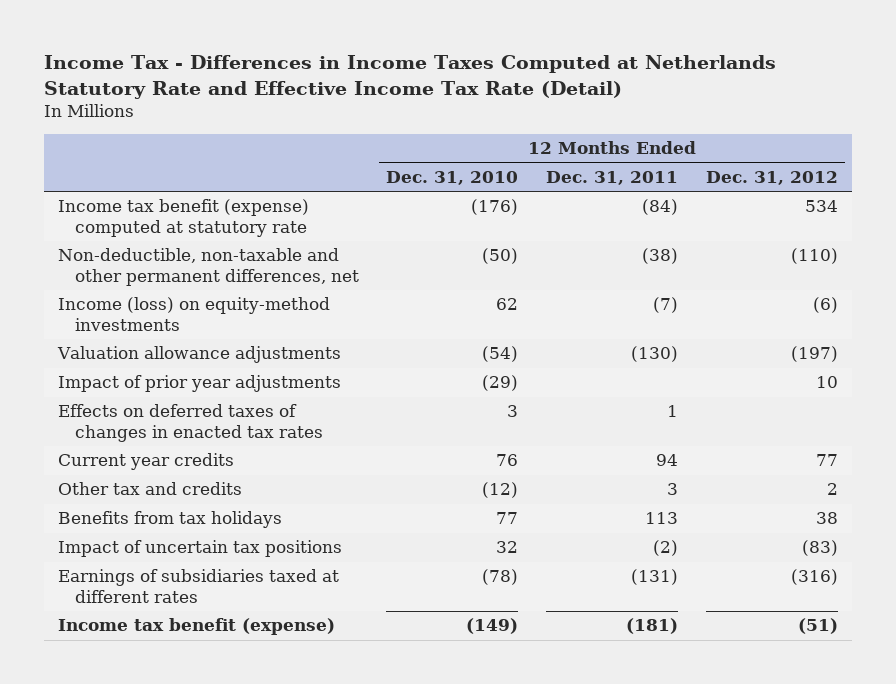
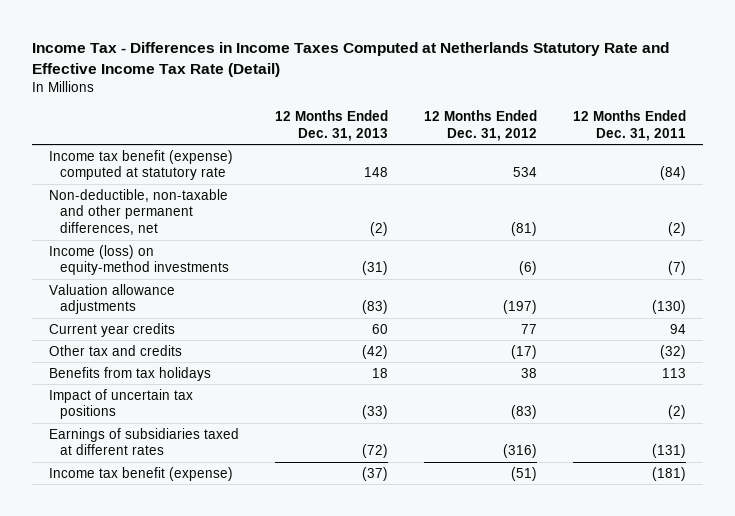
[386,171,519,186] Dec. 31, 2010 -> none
none -> [275,109,389,141] 12 Months Ended Dec. 31, 2013
[642,248,679,265] (38) -> [667,222,686,237] (2)
[791,248,839,265] (110) -> [510,222,537,237] (81)
[57,375,341,393] Impact of prior year adjustments -> none
[57,404,323,442] Effects on deferred taxes of changes in enacted tax rates -> none
[667,483,679,496] 3 -> [659,344,686,359] (32)
[827,483,839,496] 2 -> [510,344,537,359] (17)

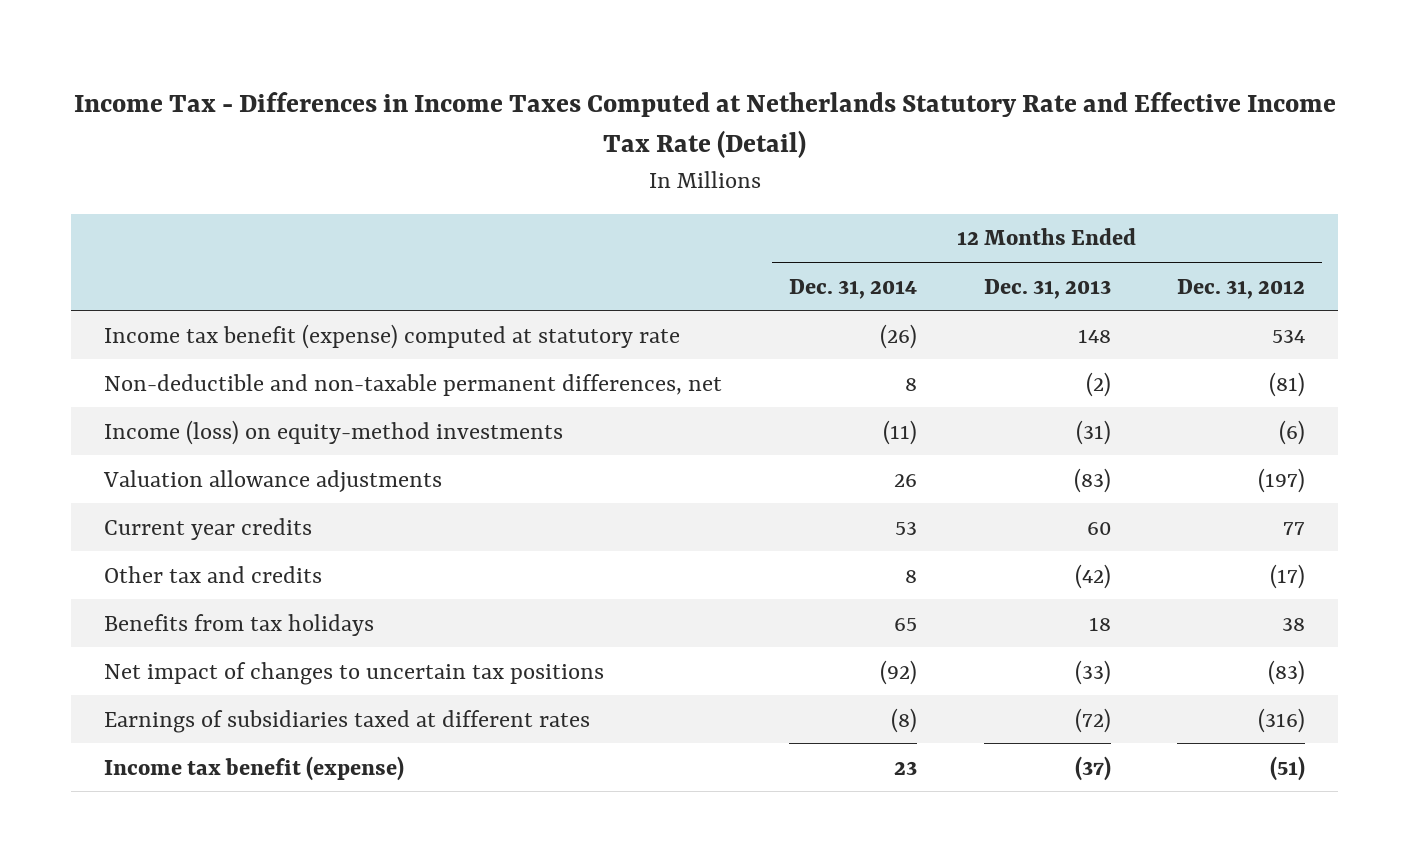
[572,109,686,141] 12 Months Ended Dec. 31, 2011 -> none
none -> [788,278,917,299] Dec. 31, 2014
[49,188,229,236] Non-deductible, non-taxable and other permanent differences, net -> [104,373,723,396] Non-deductible and non-taxable permanent differences, net
[49,388,194,420] Impact of uncertain tax positions -> [104,661,605,685] Net impact of changes to uncertain tax positions

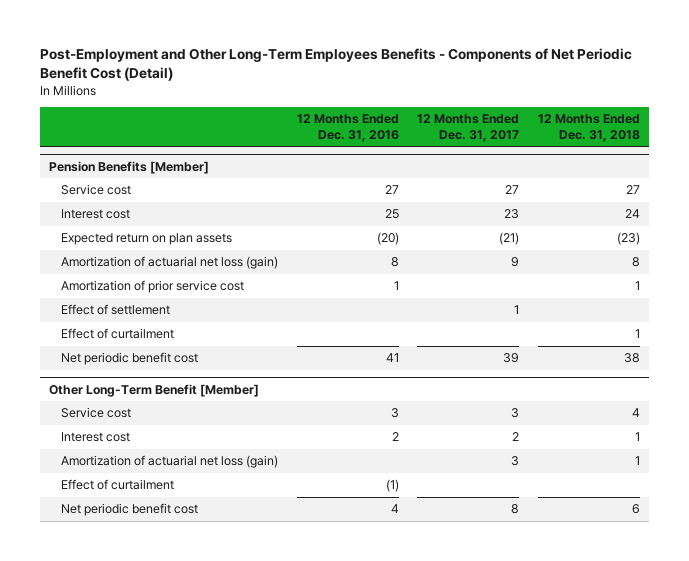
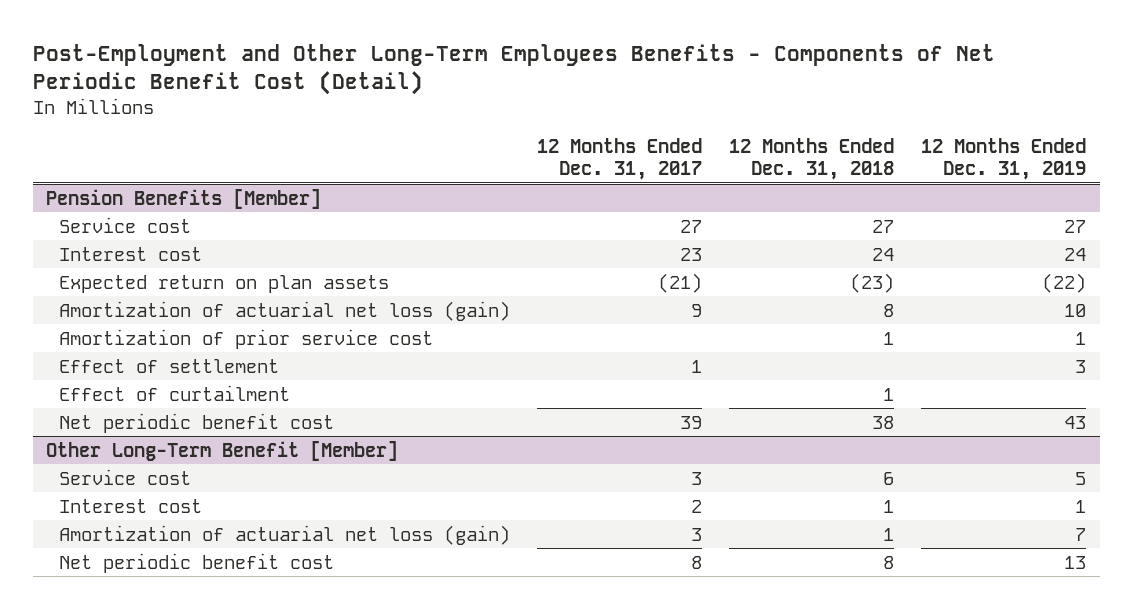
[296,114,399,142] 12 Months Ended Dec. 31, 2016 -> none
none -> [921,137,1087,181] 12 Months Ended Dec. 31, 2019
[632,408,641,418] 4 -> [883,471,895,485] 6
[61,479,175,491] Effect of curtailment -> none
[632,504,641,515] 6 -> [883,555,895,569] 8

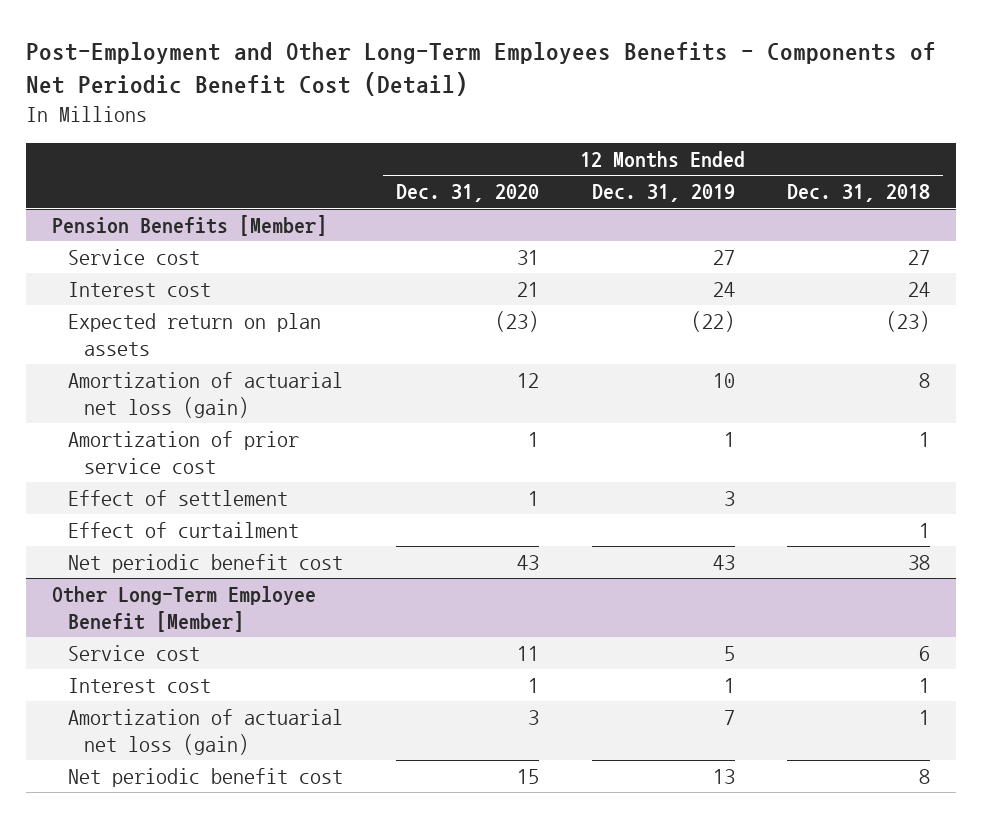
[537,137,703,181] 12 Months Ended Dec. 31, 2017 -> none
none -> [395,184,539,203] Dec. 31, 2020
[46,440,399,461] Other Long-Term Benefit [Member] -> [52,586,317,632] Other Long-Term Employee Benefit [Member]

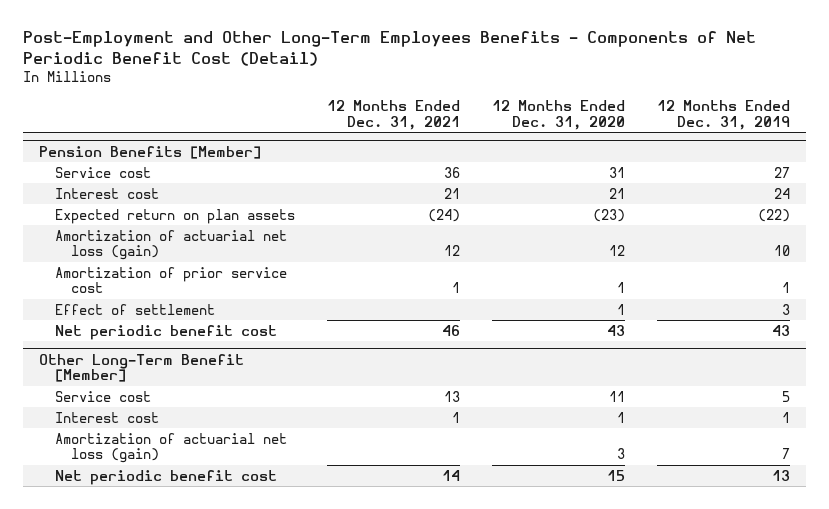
[787,184,931,203] Dec. 31, 2018 -> none
none -> [326,99,460,130] 12 Months Ended Dec. 31, 2021
[68,522,300,539] Effect of curtailment -> none
[52,586,317,632] Other Long-Term Employee Benefit [Member] -> [38,353,244,383] Other Long-Term Benefit [Member]

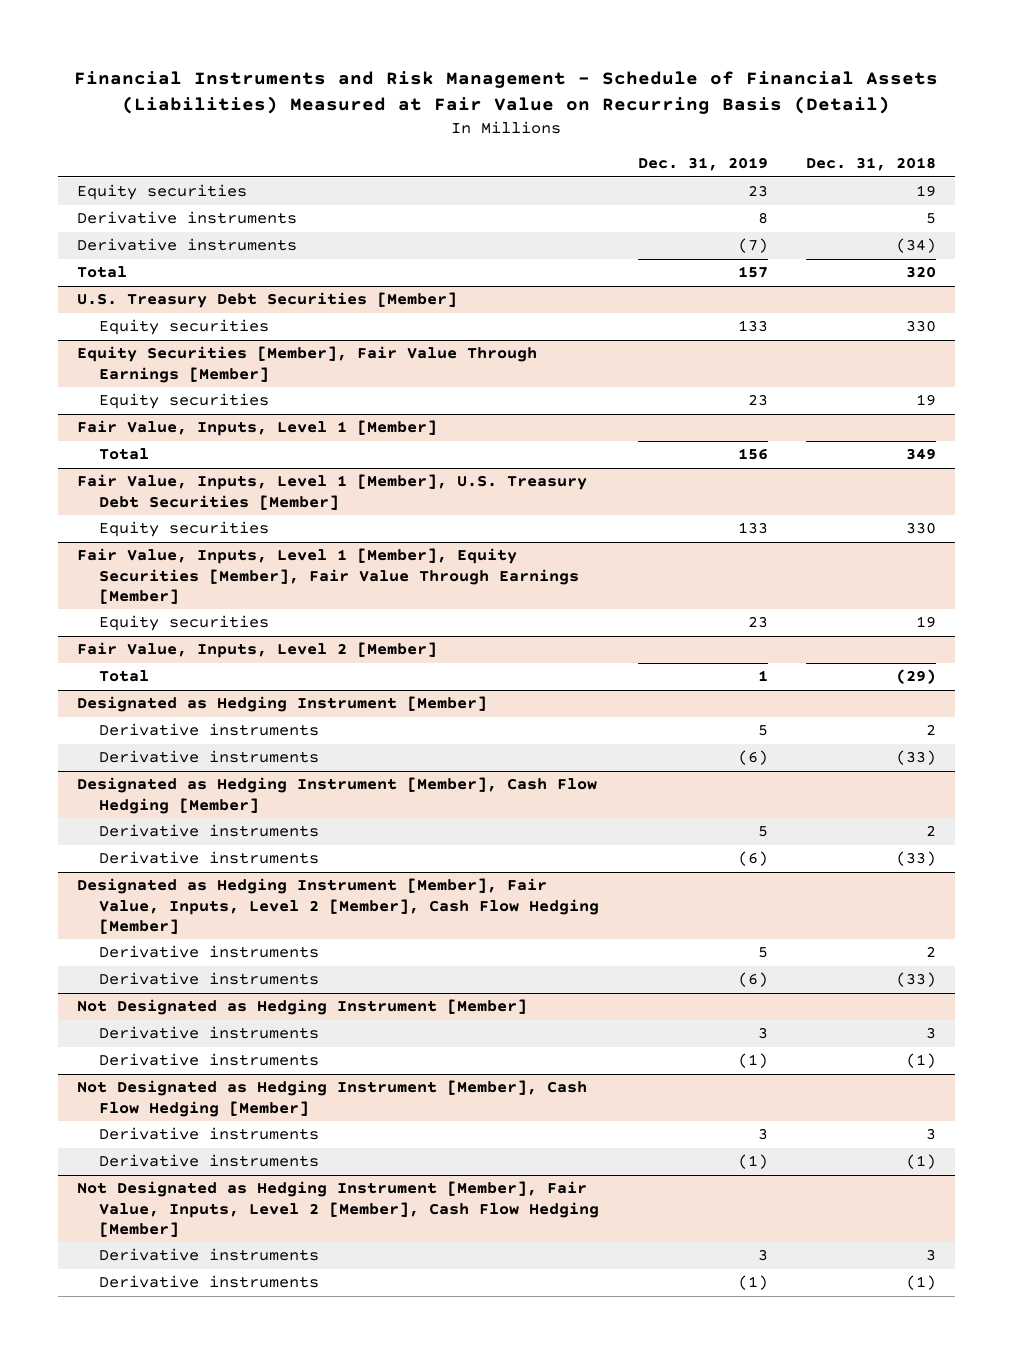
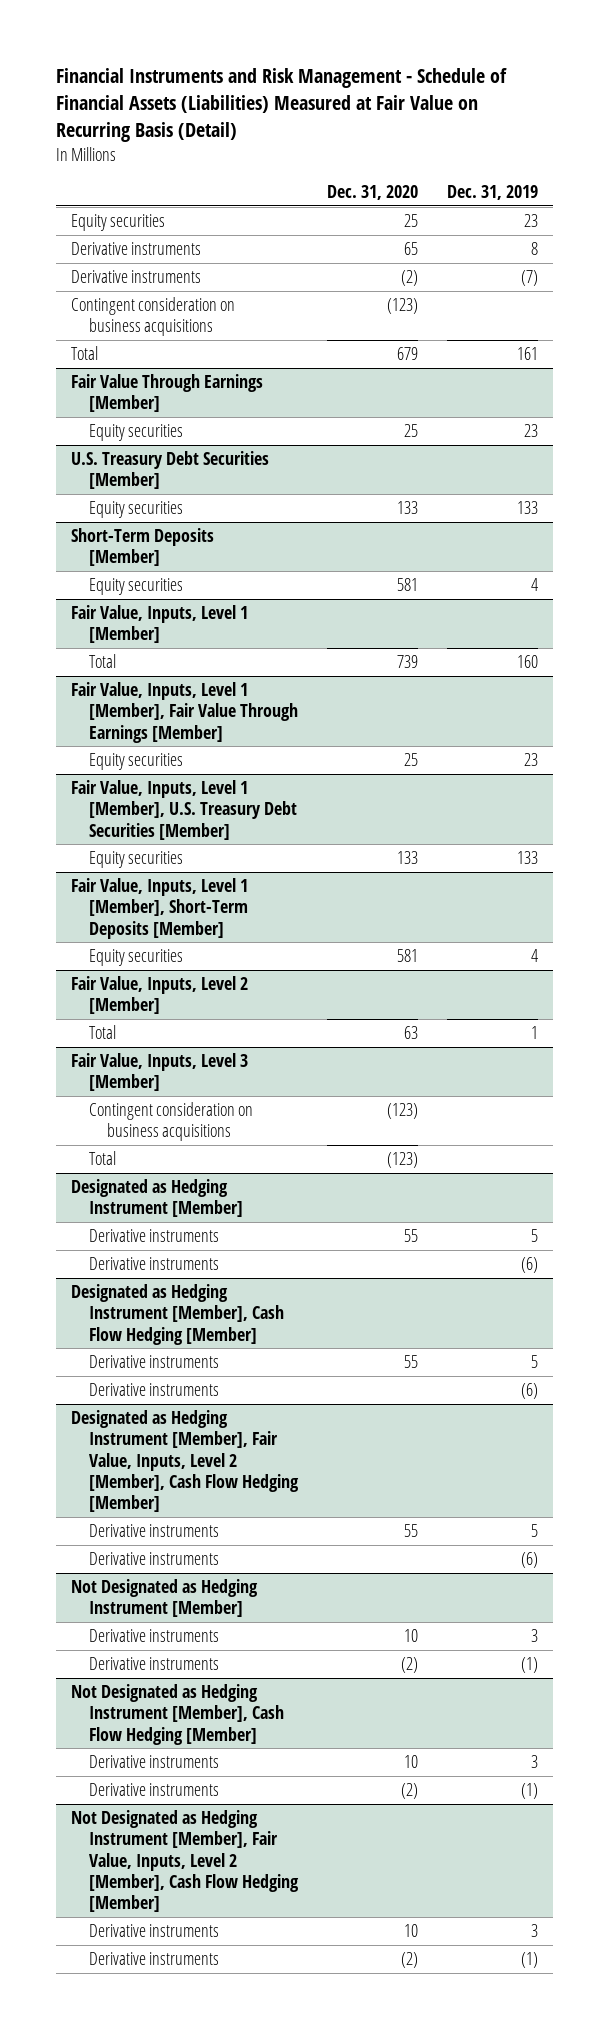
[806,157,937,172] Dec. 31, 2018 -> none
none -> [327,185,419,201] Dec. 31, 2020
none -> [70,296,235,337] Contingent consideration on business acquisitions
[737,266,768,279] 157 -> [517,346,539,360] 161
none -> [70,373,263,413] Fair Value Through Earnings [Member]
none -> [88,423,183,441] Equity securities
[76,346,537,383] Equity Securities [Member], Fair Value Through Earnings [Member] -> none
none -> [70,527,214,567] Short-Term Deposits [Member]
[747,394,768,407] 23 -> [531,577,539,591] 4
[737,448,768,461] 156 -> [517,654,539,668] 160
none -> [70,681,298,743] Fair Value, Inputs, Level 1 [Member], Fair Value Through Earnings [Member]
none -> [88,752,183,770] Equity securities
[76,548,580,604] Fair Value, Inputs, Level 1 [Member], Equity Securities [Member], Fair Value Through Earnings [Member] -> none
none -> [70,877,248,939] Fair Value, Inputs, Level 1 [Member], Short-Term Deposits [Member]
[747,616,768,629] 23 -> [531,948,539,962] 4
none -> [70,1052,248,1092] Fair Value, Inputs, Level 3 [Member]
none -> [88,1101,253,1142] Contingent consideration on business acquisitions
none -> [88,1150,116,1165] Total

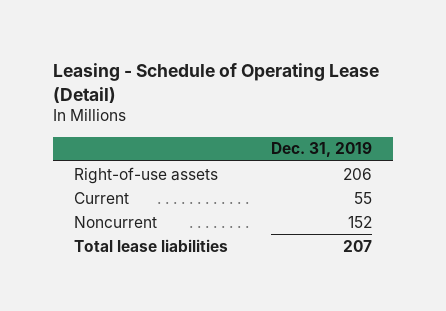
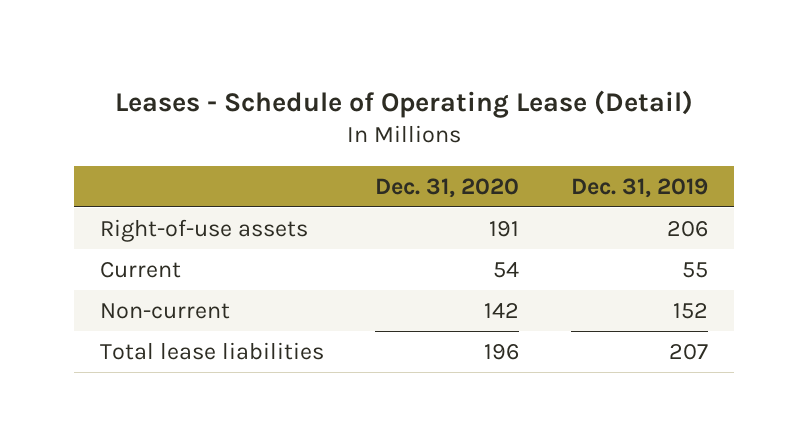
[52,62,379,103] Leasing - Schedule of Operating Lease (Detail) -> [114,89,693,118] Leases - Schedule of Operating Lease (Detail)
none -> [375,177,520,198] Dec. 31, 2020
[74,215,158,228] Noncurrent -> [99,302,230,319] Non-current

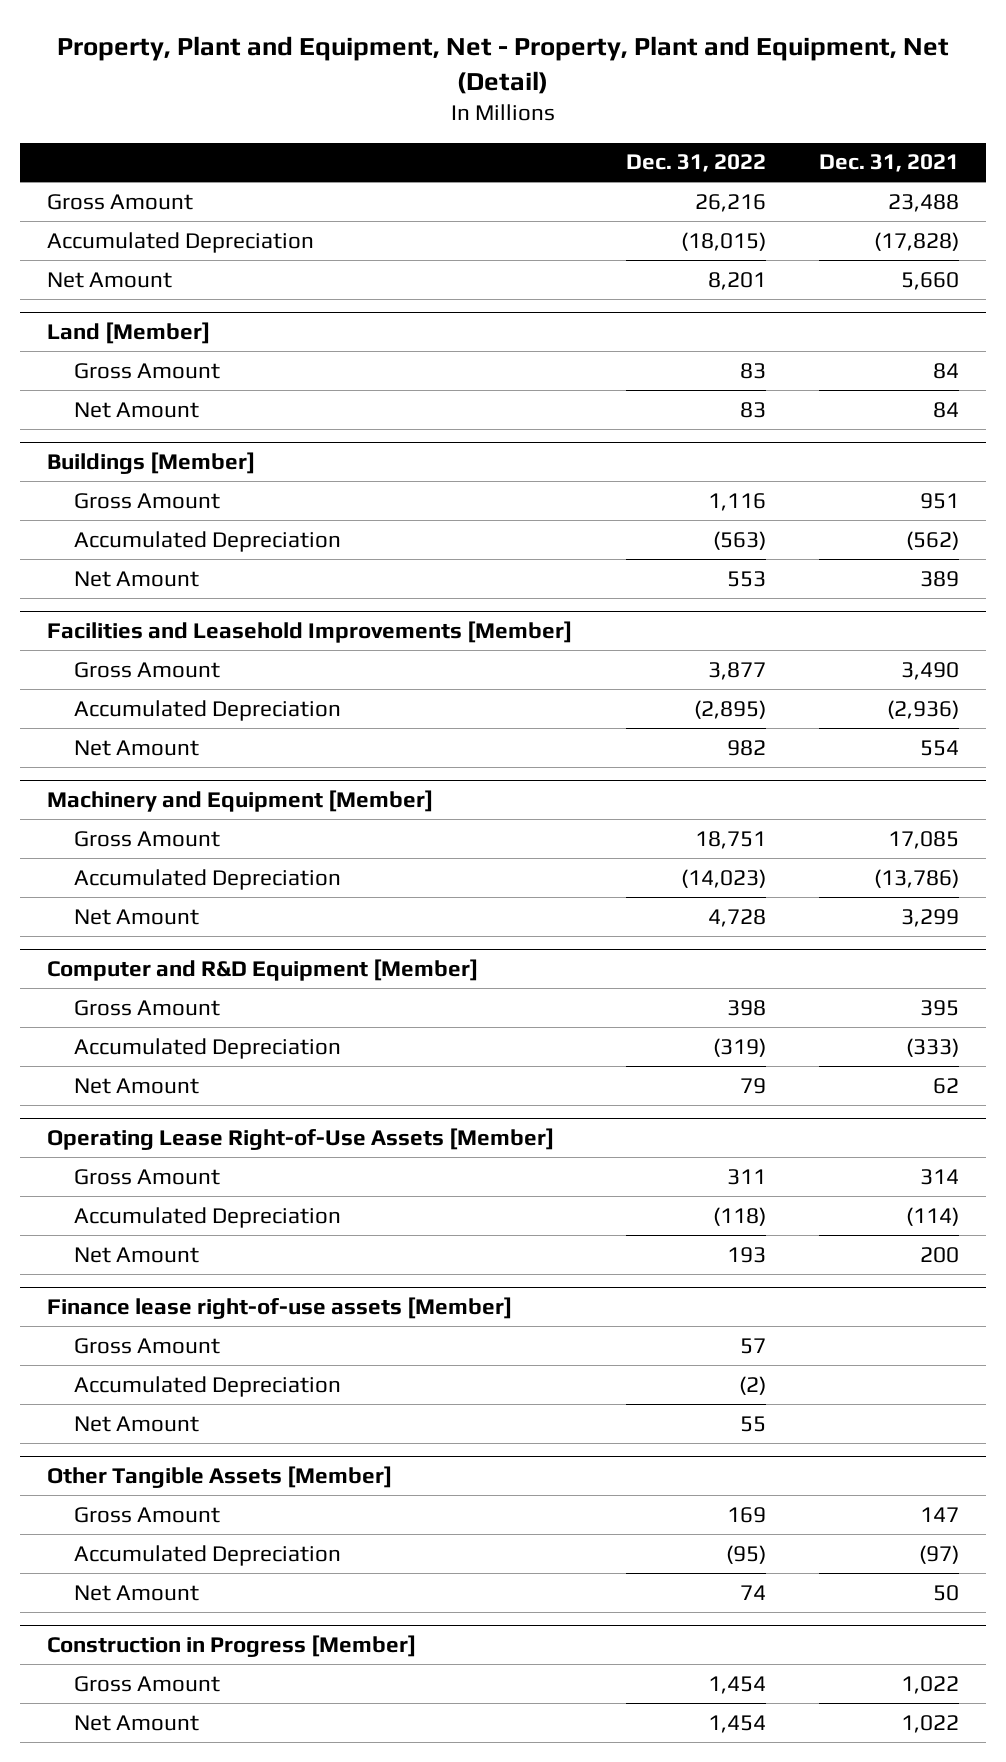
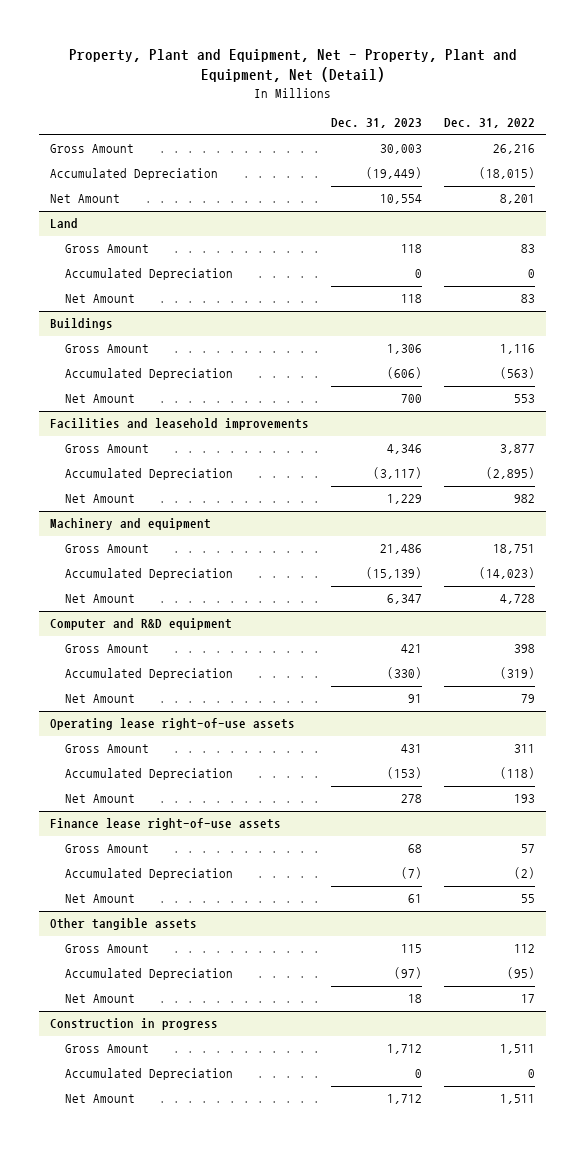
[819,154,960,173] Dec. 31, 2021 -> none
none -> [331,118,423,129] Dec. 31, 2023
[46,322,210,345] Land [Member] -> [49,218,78,229] Land
none -> [65,268,234,281] Accumulated Depreciation
[46,452,255,475] Buildings [Member] -> [49,318,113,331] Buildings
[46,621,572,644] Facilities and Leasehold Improvements [Member] -> [49,418,309,431] Facilities and leasehold improvements
[46,790,433,813] Machinery and Equipment [Member] -> [49,518,211,531] Machinery and equipment
[46,959,478,982] Computer and R&D Equipment [Member] -> [49,618,232,631] Computer and R&D equipment
[46,1128,554,1151] Operating Lease Right-of-Use Assets [Member] -> [49,718,295,731] Operating lease right-of-use assets
[46,1297,512,1320] Finance lease right-of-use assets [Member] -> [49,818,281,831] Finance lease right-of-use assets
[46,1466,392,1489] Other Tangible Assets [Member] -> [49,918,197,931] Other tangible assets
[726,1506,766,1523] 169 -> [514,944,536,954] 112
[739,1584,766,1600] 74 -> [521,994,536,1004] 17
[46,1635,416,1658] Construction in Progress [Member] -> [49,1018,218,1031] Construction in progress
[707,1675,766,1694] 1,454 -> [500,1044,536,1055] 1,511
none -> [65,1068,234,1081] Accumulated Depreciation
[707,1714,766,1733] 1,454 -> [500,1094,536,1105] 1,511

